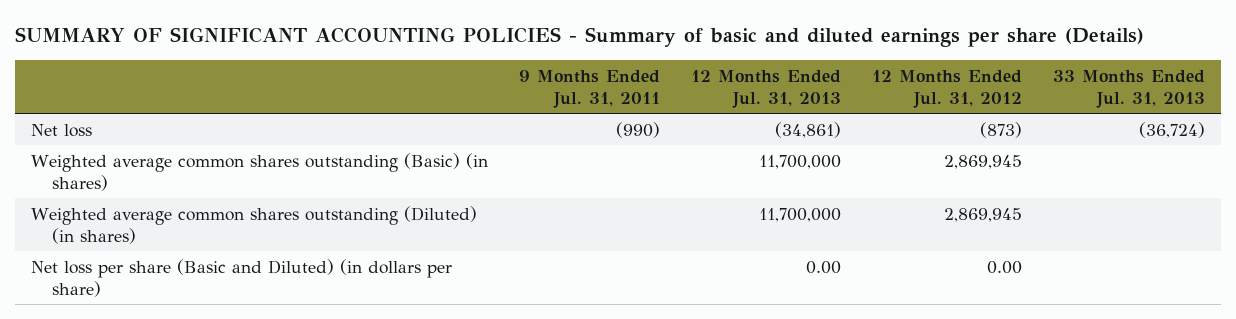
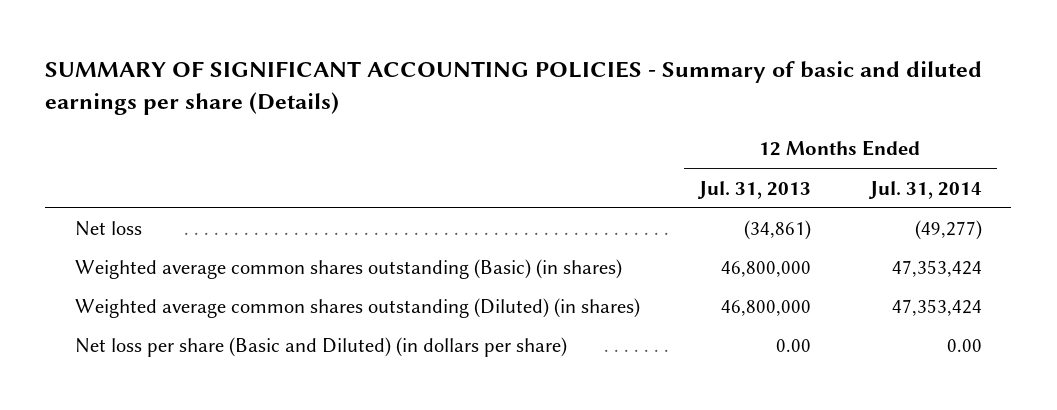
[518,69,660,108] 9 Months Ended Jul. 31, 2011 -> none
[871,69,1022,108] 12 Months Ended Jul. 31, 2012 -> none
[1052,69,1205,108] 33 Months Ended Jul. 31, 2013 -> none
none -> [867,180,982,199] Jul. 31, 2014
[758,154,841,169] 11,700,000 -> [720,261,811,278] 46,800,000
[758,207,841,222] 11,700,000 -> [720,300,811,317] 46,800,000

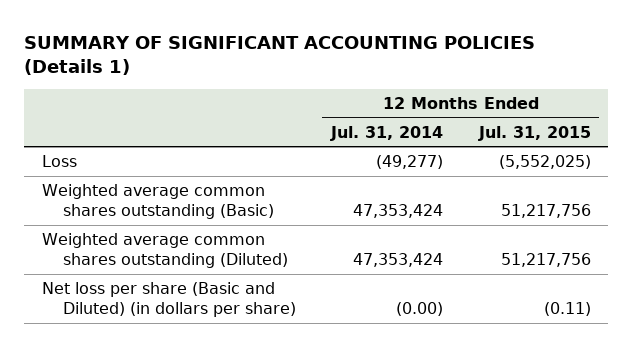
[45,60,983,115] SUMMARY OF SIGNIFICANT ACCOUNTING POLICIES - Summary of basic and diluted earnings per share (Details) -> [24,35,536,76] SUMMARY OF SIGNIFICANT ACCOUNTING POLICIES (Details 1)
[696,180,811,199] Jul. 31, 2013 -> none
none -> [477,125,591,141] Jul. 31, 2015
[74,221,142,237] Net loss -> [41,155,77,168] Loss
[74,259,622,280] Weighted average common shares outstanding (Basic) (in shares) -> [41,184,274,220] Weighted average common shares outstanding (Basic)
[74,298,640,319] Weighted average common shares outstanding (Diluted) (in shares) -> [41,233,288,269] Weighted average common shares outstanding (Diluted)
[946,339,982,353] 0.00 -> [396,302,444,317] (0.00)

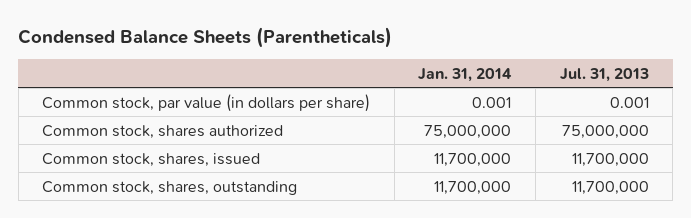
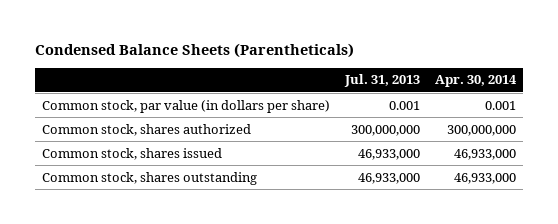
[418,67,513,82] Jan. 31, 2014 -> none
none -> [434,75,517,88] Apr. 30, 2014
[561,124,649,139] 75,000,000 -> [351,124,421,136] 300,000,000
[42,152,261,167] Common stock, shares, issued -> [42,147,223,160] Common stock, shares issued
[571,152,649,167] 11,700,000 -> [358,148,421,160] 46,933,000
[42,180,298,195] Common stock, shares, outstanding -> [42,171,258,185] Common stock, shares outstanding
[571,180,649,195] 11,700,000 -> [358,172,421,184] 46,933,000

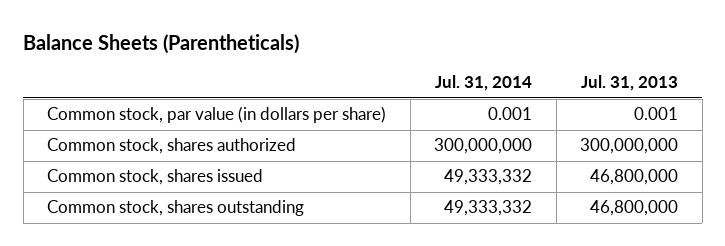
[35,42,355,58] Condensed Balance Sheets (Parentheticals) -> [23,33,300,54] Balance Sheets (Parentheticals)
[434,75,517,88] Apr. 30, 2014 -> none
none -> [435,75,533,92] Jul. 31, 2014
[358,148,421,160] 46,933,000 -> [590,169,679,186] 46,800,000
[358,172,421,184] 46,933,000 -> [590,200,679,217] 46,800,000

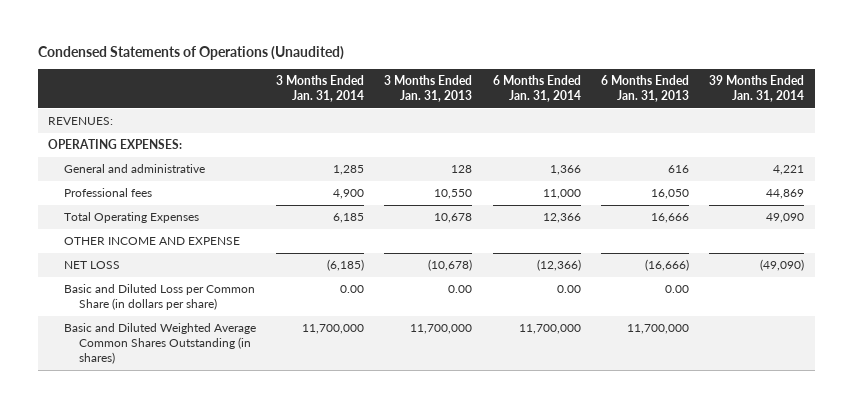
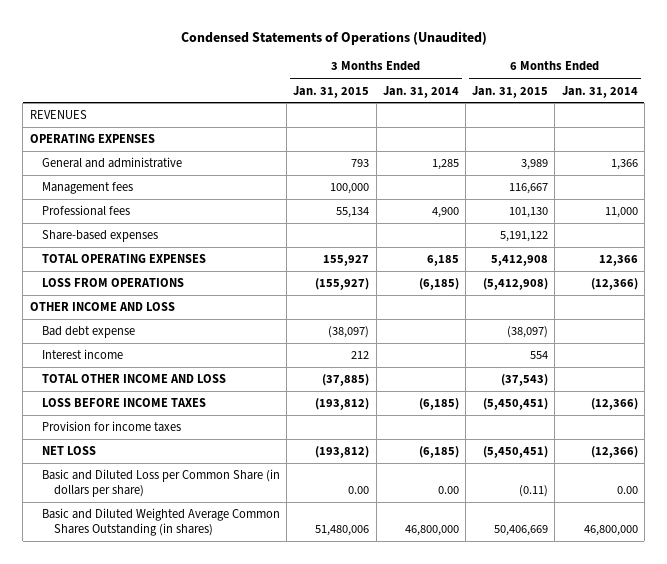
[384,75,473,103] 3 Months Ended Jan. 31, 2013 -> none
[601,75,690,103] 6 Months Ended Jan. 31, 2013 -> none
[709,75,805,103] 39 Months Ended Jan. 31, 2014 -> none
none -> [293,85,370,98] Jan. 31, 2015
none -> [472,85,549,98] Jan. 31, 2015
[48,117,114,126] REVENUES: -> [29,110,87,120] REVENUES
[48,139,183,150] OPERATING EXPENSES: -> [29,134,155,144] OPERATING EXPENSES
none -> [41,182,133,195] Management fees
none -> [41,230,158,243] Share-based expenses
[63,212,199,224] Total Operating Expenses -> [41,254,206,264] TOTAL OPERATING EXPENSES
none -> [41,278,184,288] LOSS FROM OPERATIONS
none -> [29,302,175,312] OTHER INCOME AND LOSS
none -> [41,326,135,339] Bad debt expense
none -> [41,349,123,360] Interest income
[63,237,240,246] OTHER INCOME AND EXPENSE -> [41,374,226,384] TOTAL OTHER INCOME AND LOSS
none -> [41,398,206,408] LOSS BEFORE INCOME TAXES
none -> [41,421,181,433] Provision for income taxes
[302,324,365,335] 11,700,000 -> [404,525,459,537] 46,800,000
[518,324,581,335] 11,700,000 -> [583,525,638,537] 46,800,000

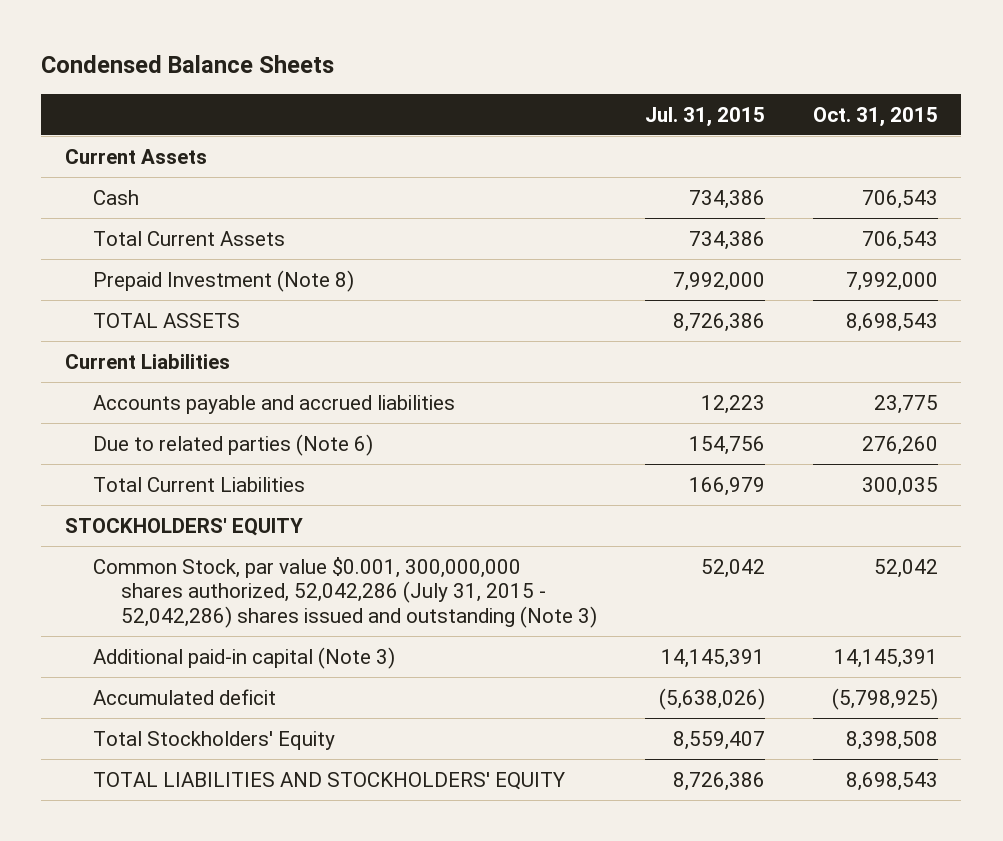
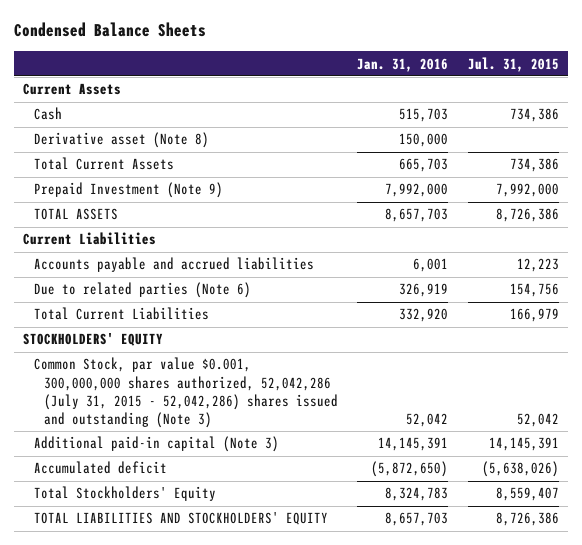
[812,106,938,127] Oct. 31, 2015 -> none
none -> [357,57,449,72] Jan. 31, 2016
none -> [33,132,209,149] Derivative asset (Note 8)
[93,269,355,292] Prepaid Investment (Note 8) -> [33,182,223,199] Prepaid Investment (Note 9)

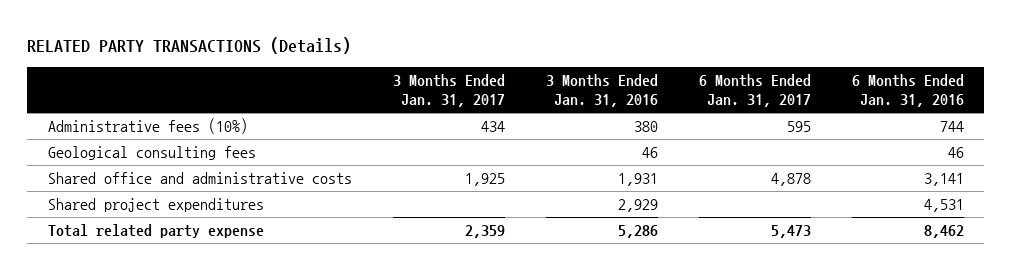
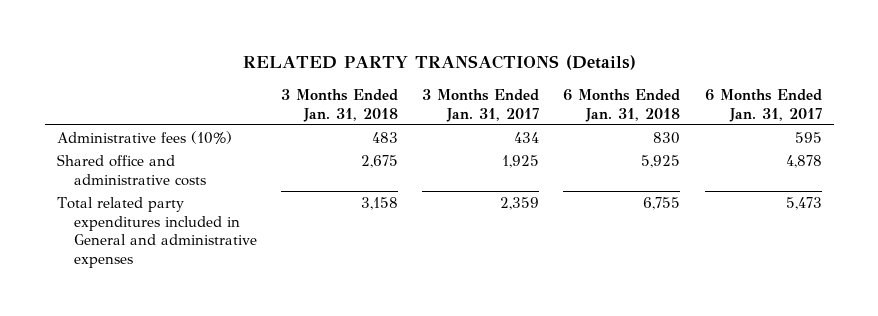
[545,73,658,108] 3 Months Ended Jan. 31, 2016 -> none
[851,73,964,108] 6 Months Ended Jan. 31, 2016 -> none
none -> [281,88,399,122] 3 Months Ended Jan. 31, 2018
none -> [563,88,681,122] 6 Months Ended Jan. 31, 2018
[47,146,256,161] Geological consulting fees -> none
[47,198,264,213] Shared project expenditures -> none
[47,224,264,239] Total related party expense -> [56,196,258,269] Total related party expenditures included in General and administrative expenses

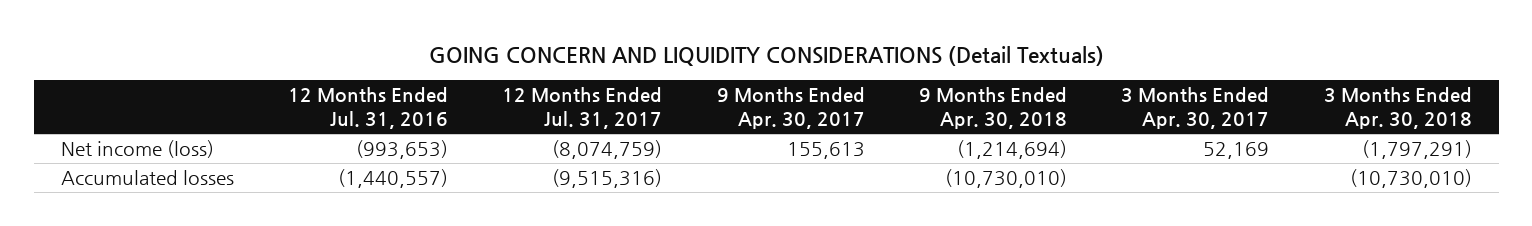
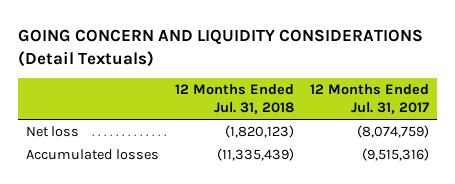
[288,87,449,130] 12 Months Ended Jul. 31, 2016 -> none
[716,87,865,130] 9 Months Ended Apr. 30, 2017 -> none
[918,87,1067,130] 9 Months Ended Apr. 30, 2018 -> none
[1121,87,1270,130] 3 Months Ended Apr. 30, 2017 -> none
[1323,87,1472,130] 3 Months Ended Apr. 30, 2018 -> none
none -> [175,84,295,115] 12 Months Ended Jul. 31, 2018
[60,140,214,159] Net income (loss) -> [26,126,80,138] Net loss

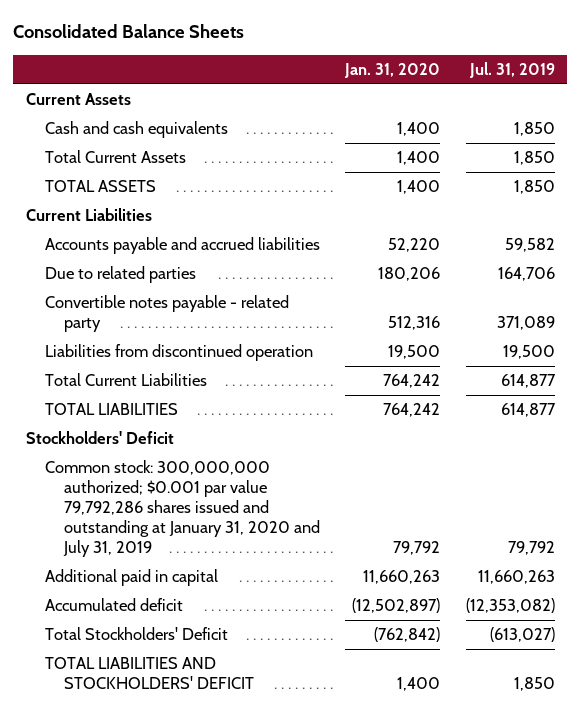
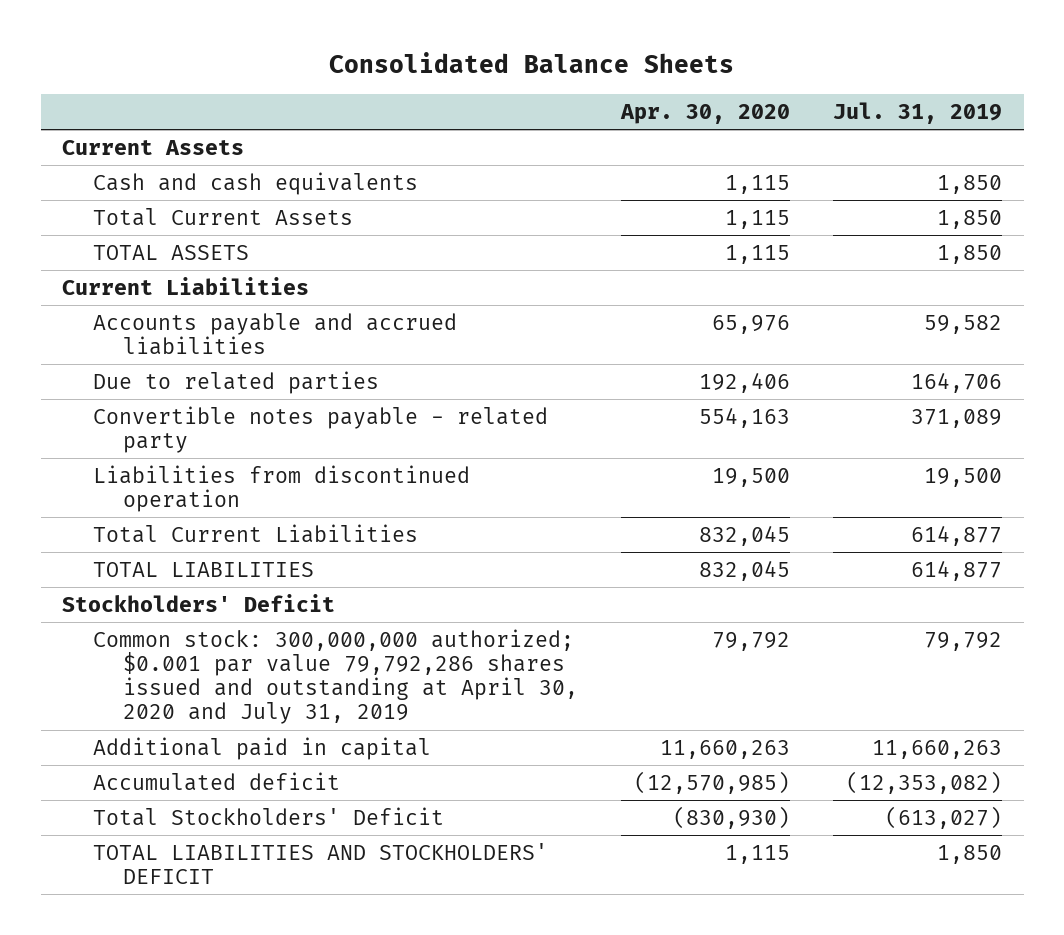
[344,62,441,78] Jan. 31, 2020 -> none
none -> [620,103,791,124] Apr. 30, 2020
[44,460,320,558] Common stock: 300,000,000 authorized; $0.001 par value 79,792,286 shares issued and outstanding at January 31, 2020 and July 31, 2019 -> [92,628,579,725] Common stock: 300,000,000 authorized; $0.001 par value 79,792,286 shares issued and outstanding at April 30, 2020 and July 31, 2019

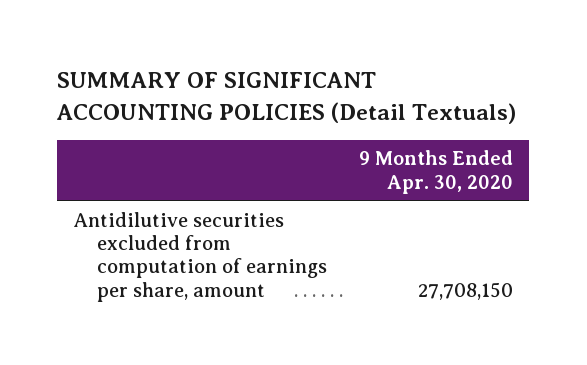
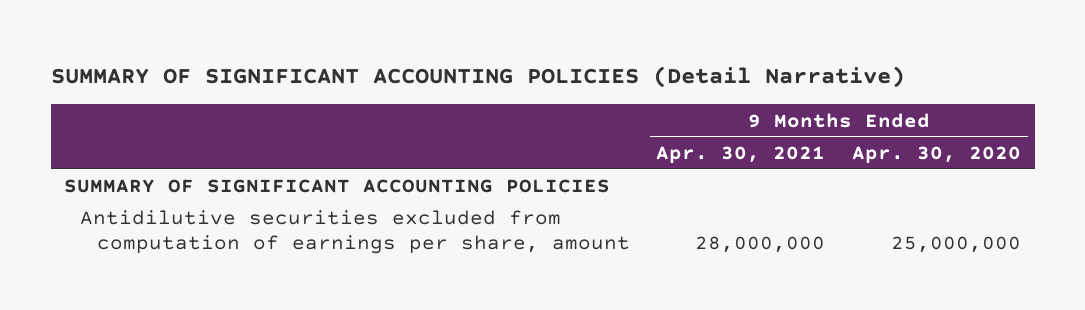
[56,72,517,124] SUMMARY OF SIGNIFICANT ACCOUNTING POLICIES (Detail Textuals) -> [50,66,905,89] SUMMARY OF SIGNIFICANT ACCOUNTING POLICIES (Detail Narrative)
none -> [656,145,826,163] Apr. 30, 2021
none -> [64,179,611,194] SUMMARY OF SIGNIFICANT ACCOUNTING POLICIES
[418,281,514,300] 27,708,150 -> [891,235,1022,253] 25,000,000

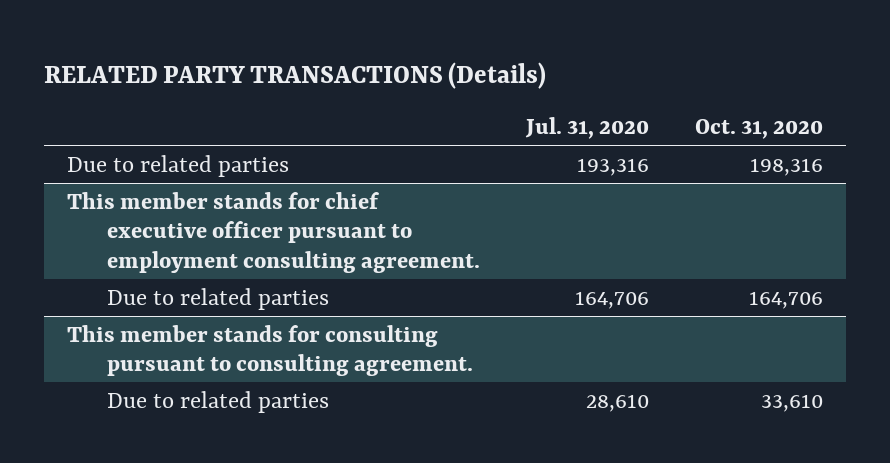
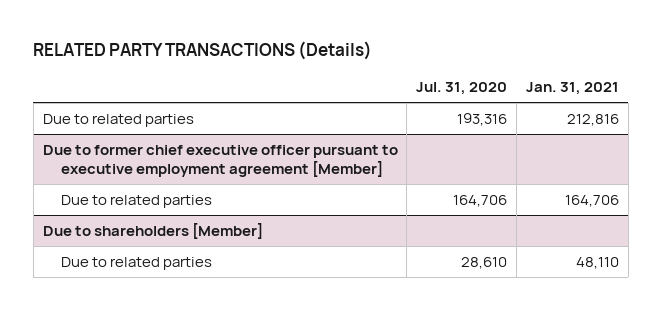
[695,118,824,139] Oct. 31, 2020 -> none
none -> [526,82,620,96] Jan. 31, 2021
[66,191,480,274] This member stands for chief executive officer pursuant to employment consulting agreement. -> [42,144,398,177] Due to former chief executive officer pursuant to executive employment agreement [Member]
[66,324,473,377] This member stands for consulting pursuant to consulting agreement. -> [42,222,263,239] Due to shareholders [Member]

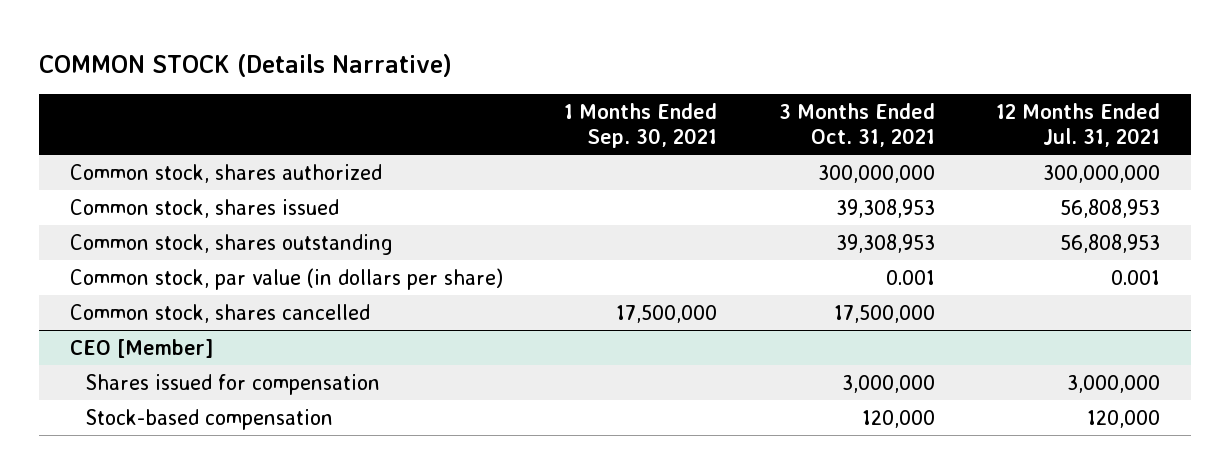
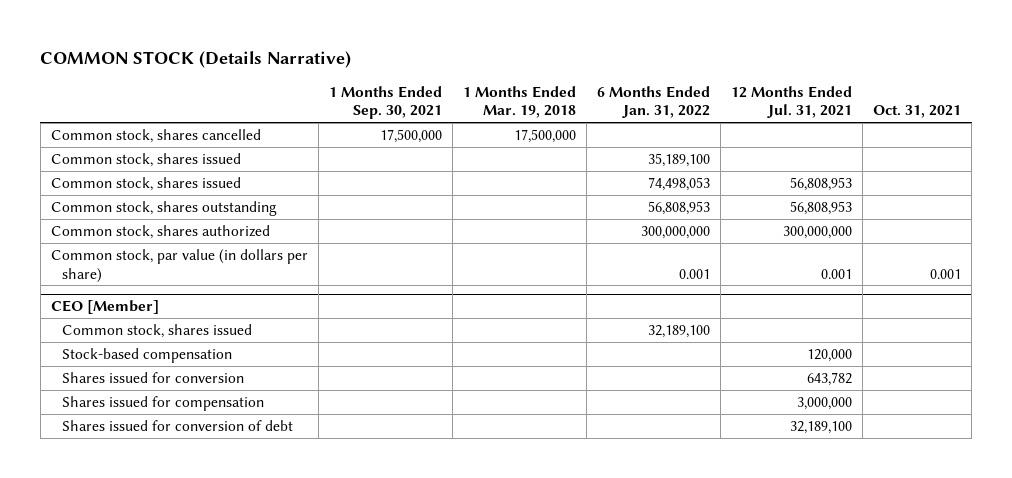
[778,103,935,148] 3 Months Ended Oct. 31, 2021 -> none
none -> [462,85,576,119] 1 Months Ended Mar. 19, 2018
none -> [597,85,711,119] 6 Months Ended Jan. 31, 2022
none -> [873,105,962,119] Oct. 31, 2021
[69,304,370,324] Common stock, shares cancelled -> [50,128,261,143] Common stock, shares cancelled
none -> [50,152,241,167] Common stock, shares issued
[69,164,382,184] Common stock, shares authorized -> [50,224,270,239] Common stock, shares authorized
none -> [61,323,252,338] Common stock, shares issued
none -> [61,371,244,383] Shares issued for conversion
[85,374,381,396] Shares issued for compensation -> [61,395,264,411] Shares issued for compensation
none -> [61,419,293,431] Shares issued for conversion of debt

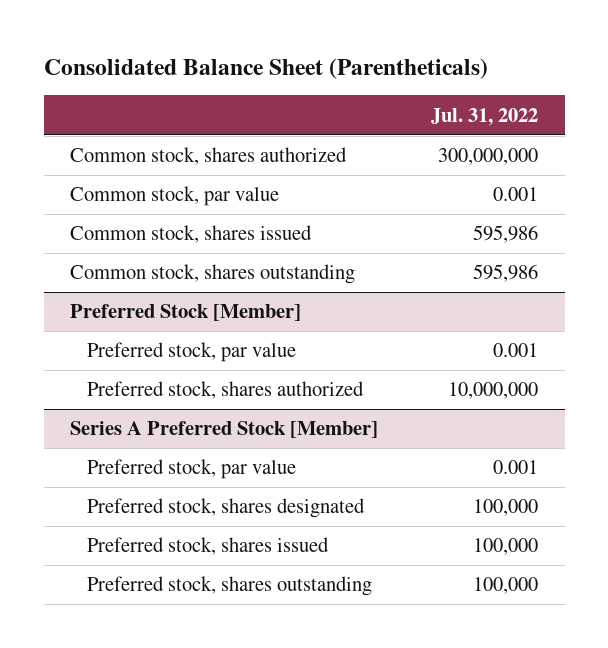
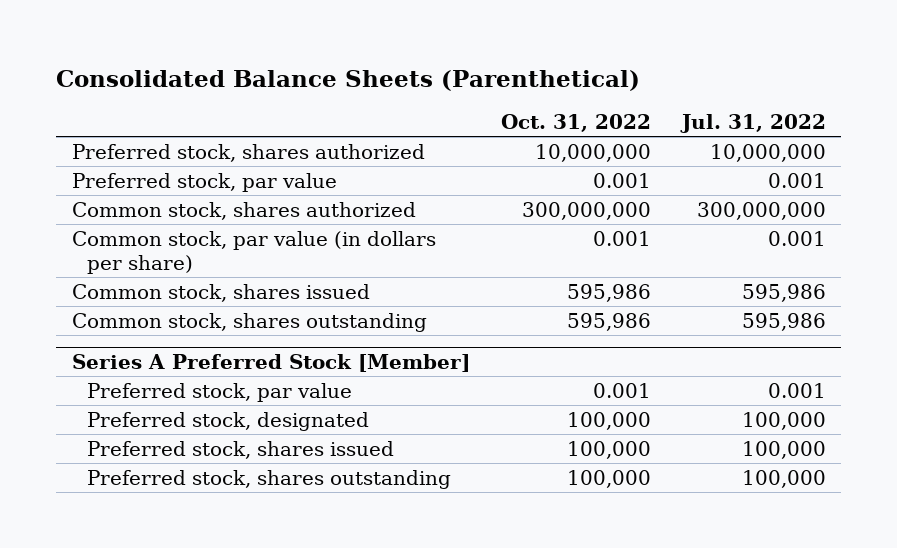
[43,58,488,80] Consolidated Balance Sheet (Parentheticals) -> [56,70,641,92] Consolidated Balance Sheets (Parenthetical)
none -> [500,113,651,132] Oct. 31, 2022
none -> [71,143,425,162] Preferred stock, shares authorized
none -> [71,172,337,192] Preferred stock, par value
[70,186,280,207] Common stock, par value -> [71,230,436,274] Common stock, par value (in dollars per share)
[70,304,302,322] Preferred Stock [Member] -> none
[87,342,297,363] Preferred stock, par value -> none
[87,381,365,400] Preferred stock, shares authorized -> none
[87,498,366,519] Preferred stock, shares designated -> [86,411,369,431] Preferred stock, designated

